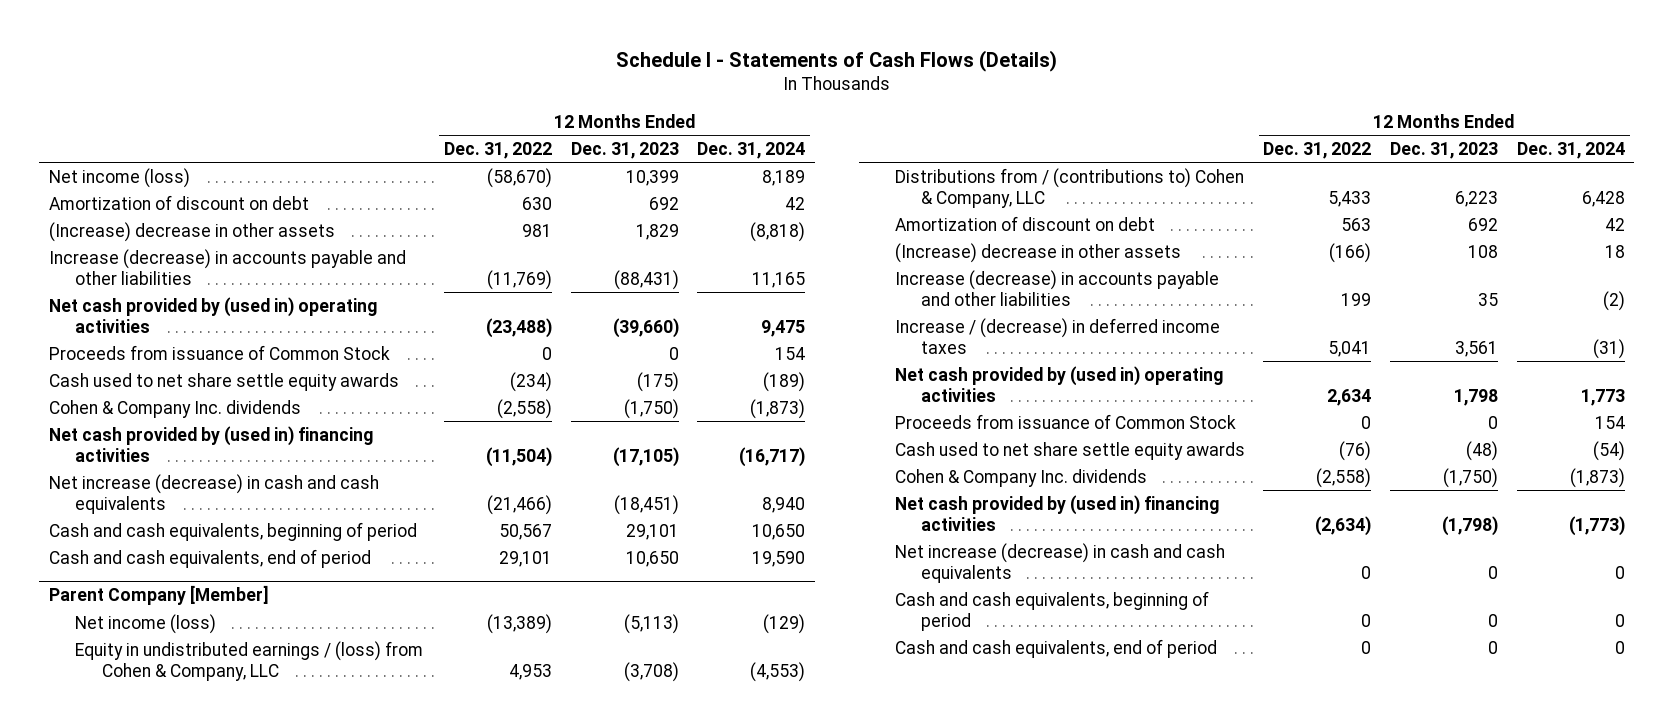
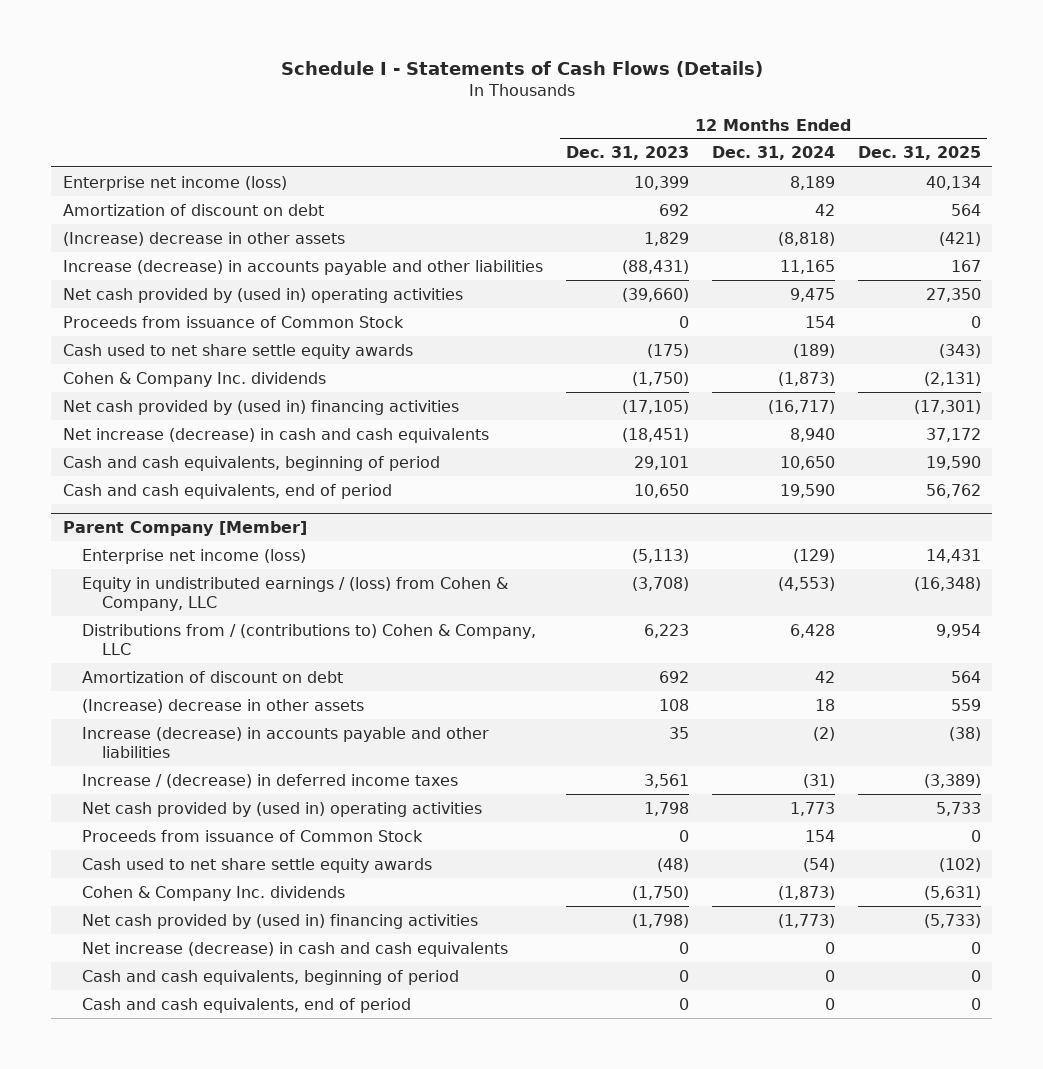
[443,141,552,159] Dec. 31, 2022 -> none
none -> [857,146,981,161] Dec. 31, 2025
[48,167,190,188] Net income (loss) -> [62,175,287,191] Enterprise net income (loss)
[75,613,217,634] Net income (loss) -> [82,548,307,564] Enterprise net income (loss)

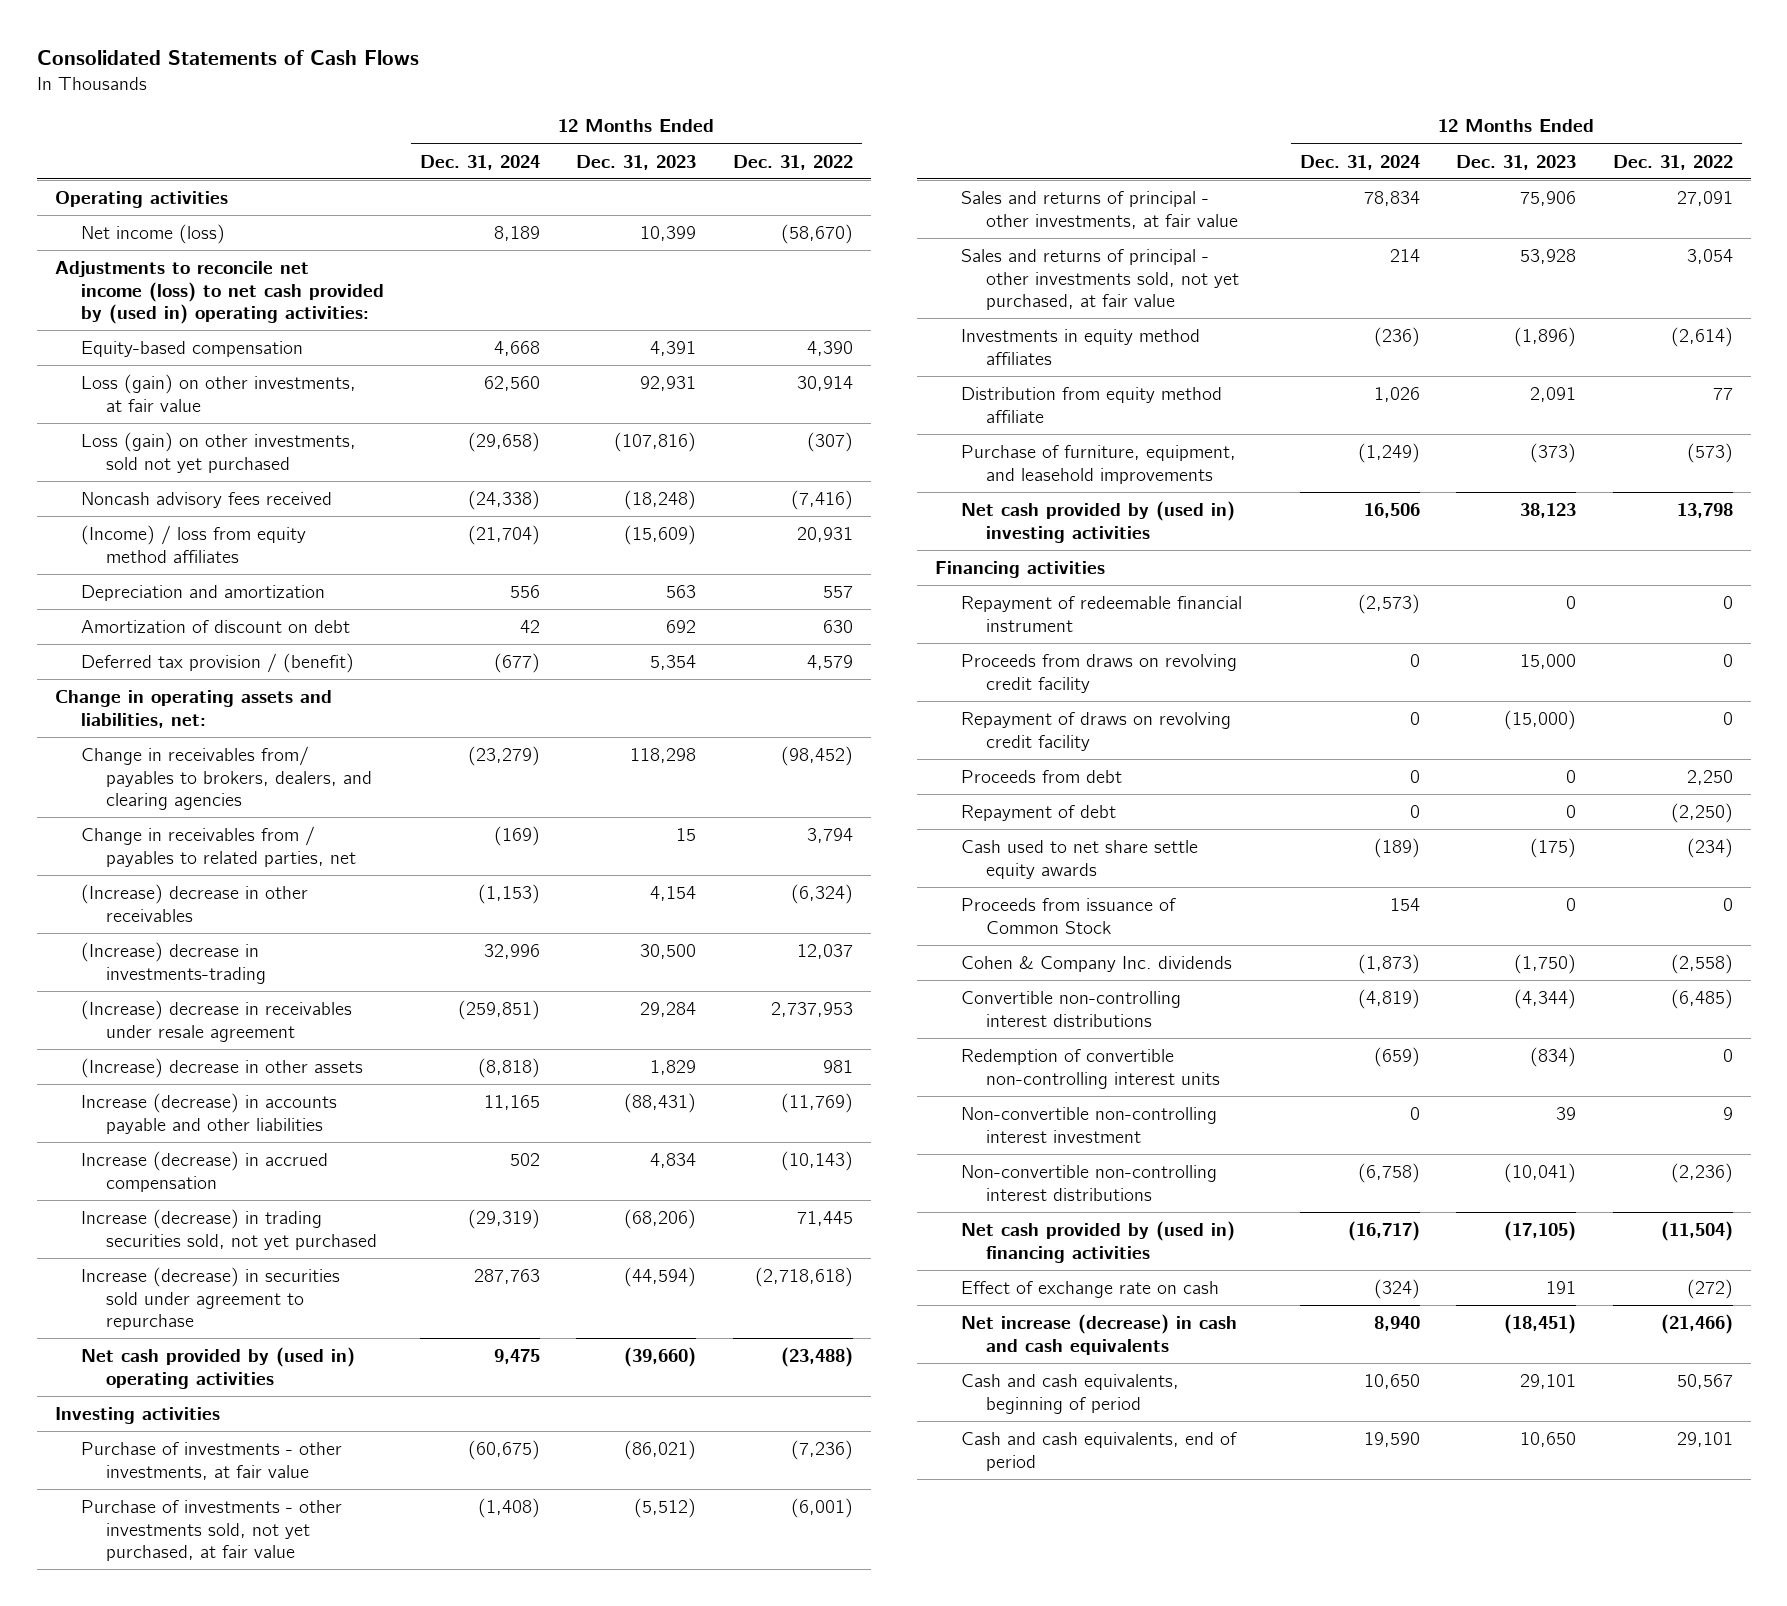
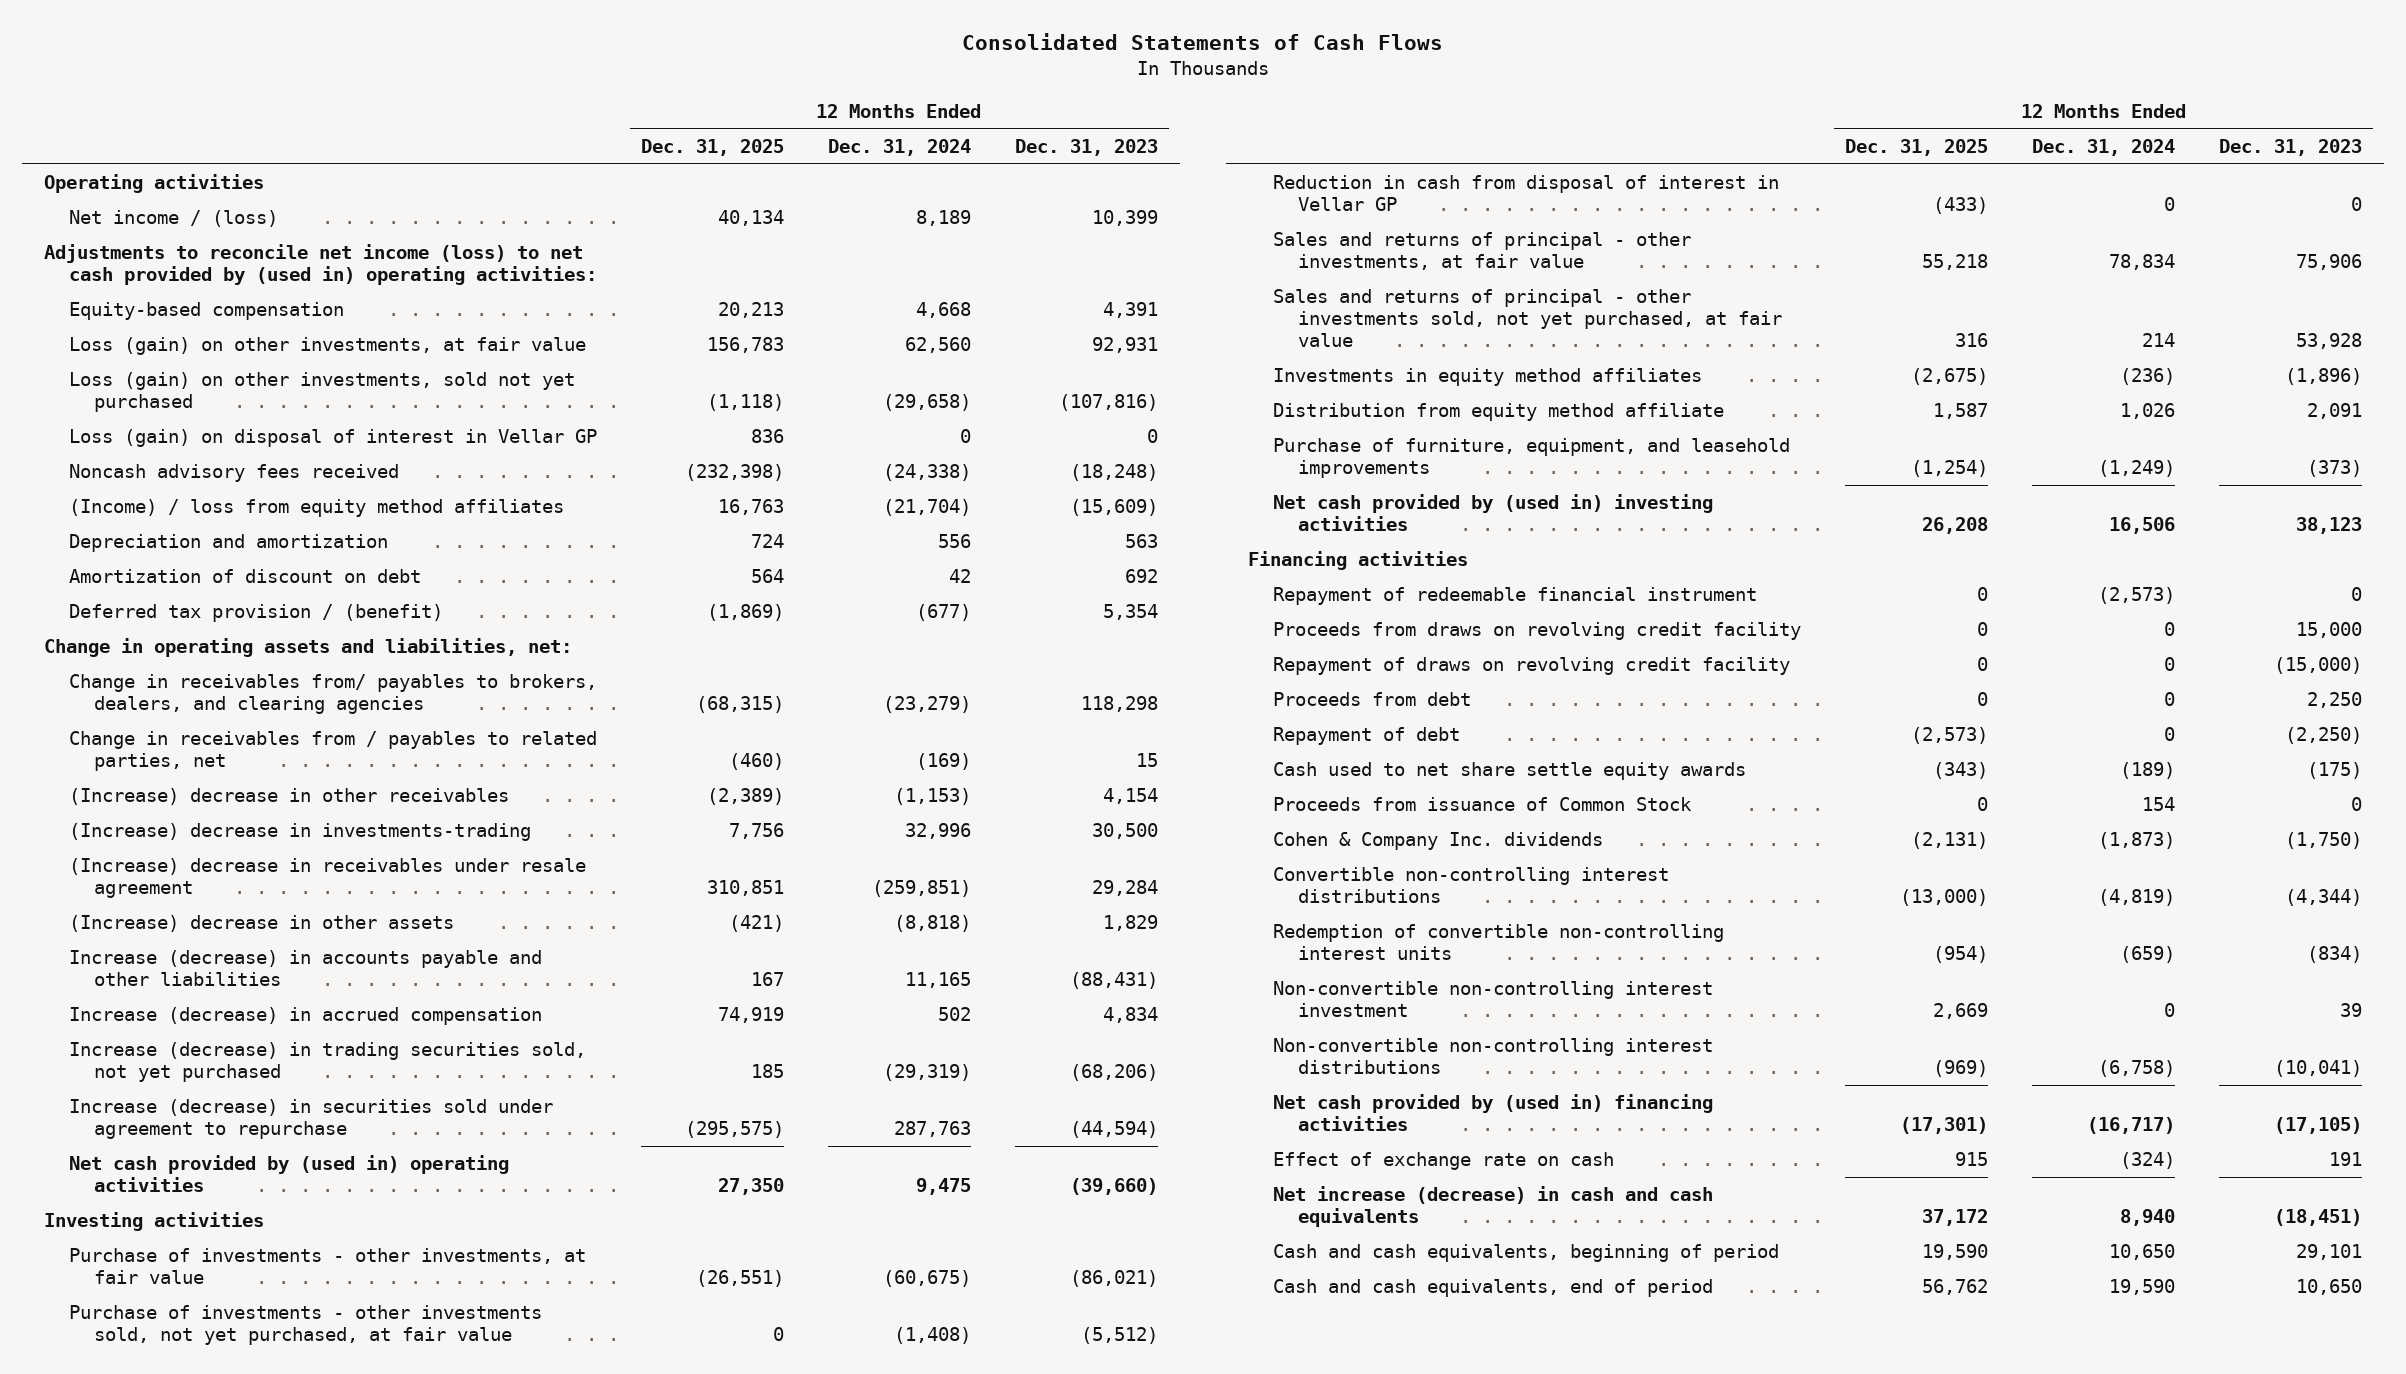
[732,154,853,170] Dec. 31, 2022 -> none
none -> [640,138,784,156] Dec. 31, 2025
[80,223,225,244] Net income (loss) -> [68,210,278,228] Net income / (loss)
none -> [68,429,597,448] Loss (gain) on disposal of interest in Vellar GP
none -> [1273,175,1780,212] Reduction in cash from disposal of interest in Vellar GP
[1566,769,1577,783] 0 -> [2307,692,2363,709] 2,250
[1566,804,1577,818] 0 -> [2285,727,2363,745] (2,250)

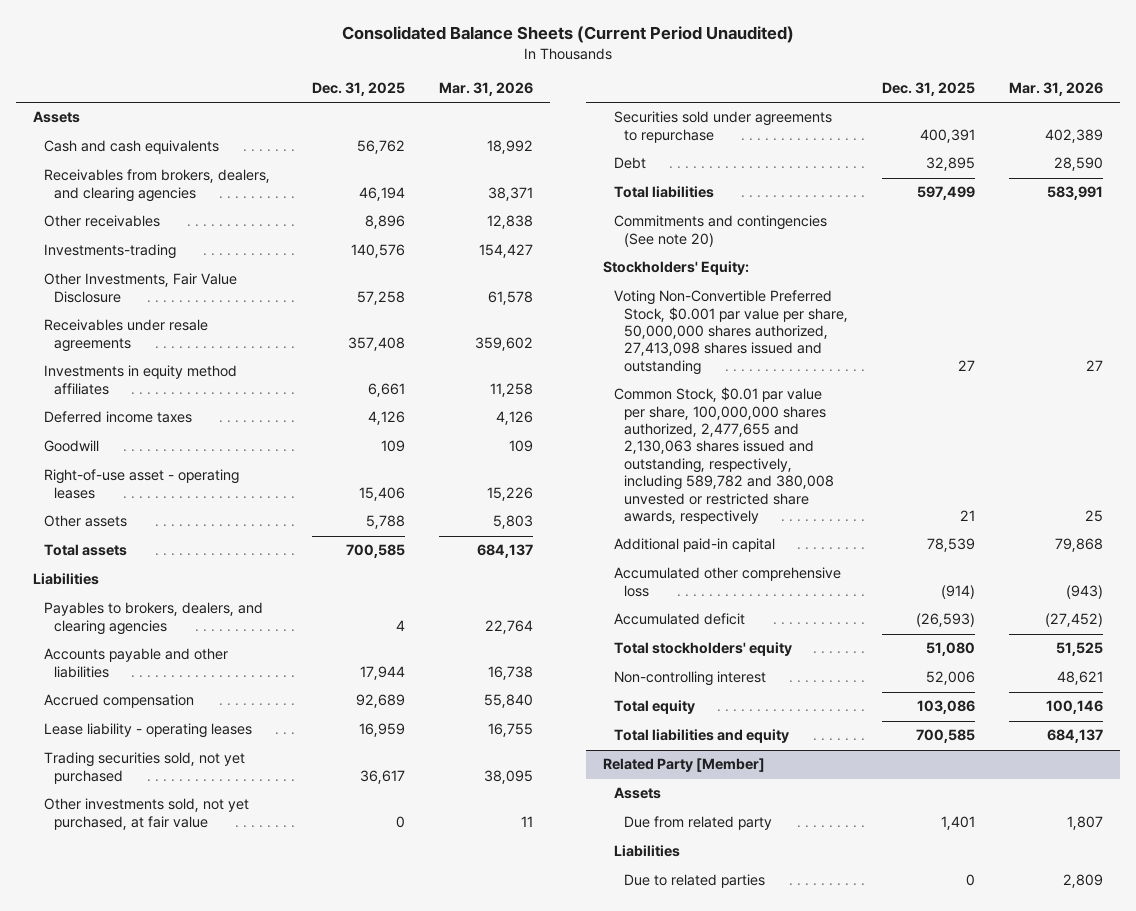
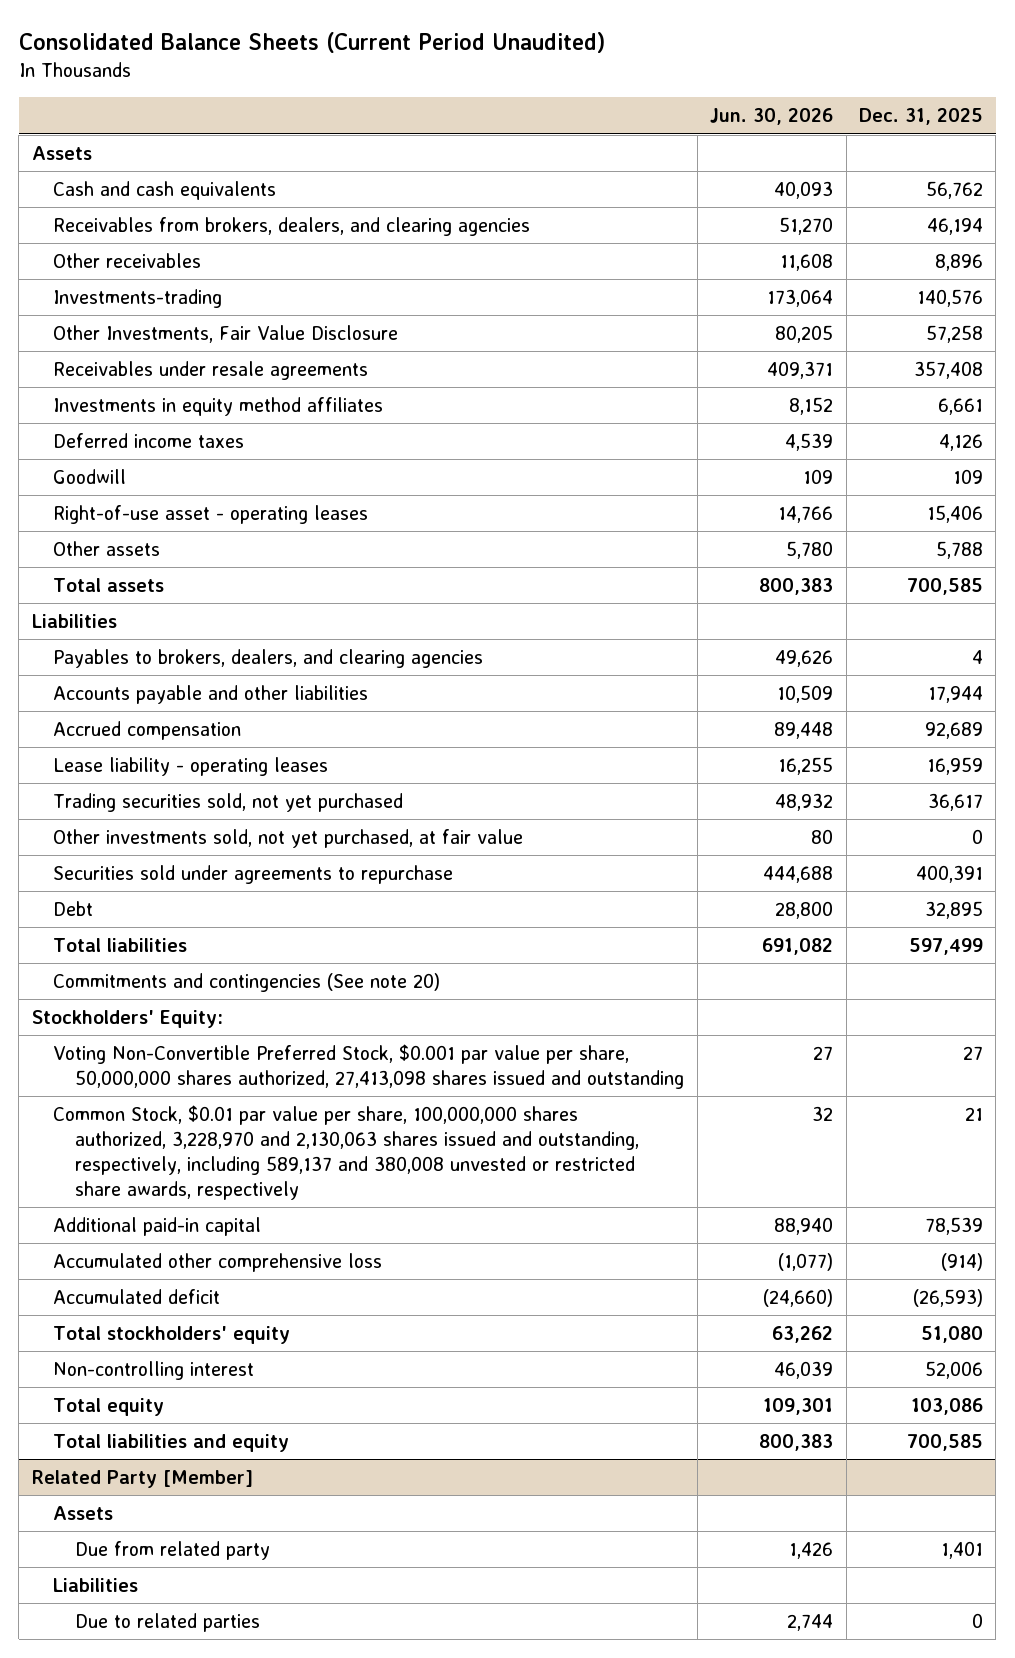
[438,82,533,97] Mar. 31, 2026 -> none
none -> [710,108,834,126] Jun. 30, 2026
[613,387,835,524] Common Stock, $0.01 par value per share, 100,000,000 shares authorized, 2,477,655 and 2,130,063 shares issued and outstanding, respectively, including 589,782 and 380,008 unvested or restricted share awards, respectively -> [53,1105,640,1200] Common Stock, $0.01 par value per share, 100,000,000 shares authorized, 3,228,970 and 2,130,063 shares issued and outstanding, respectively, including 589,137 and 380,008 unvested or restricted share awards, respectively

